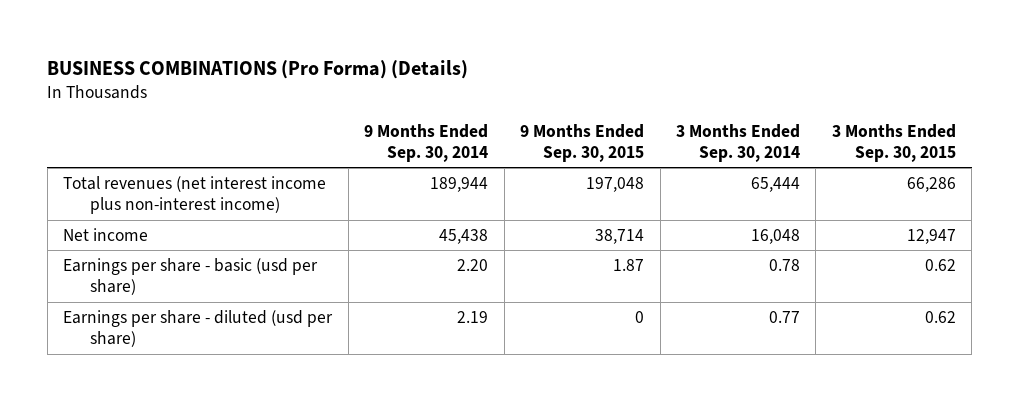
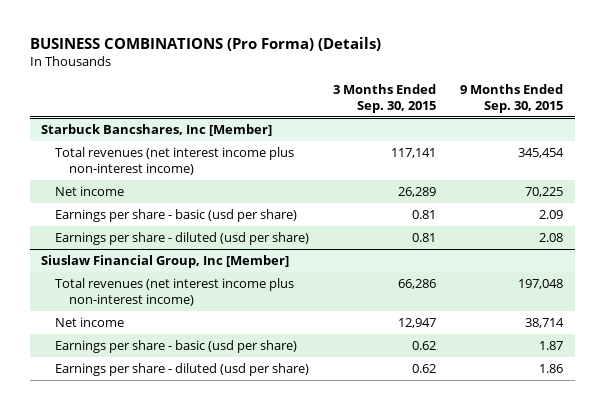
[364,123,489,163] 9 Months Ended Sep. 30, 2014 -> none
[676,123,801,163] 3 Months Ended Sep. 30, 2014 -> none
none -> [41,123,273,136] Starbuck Bancshares, Inc [Member]
none -> [55,146,295,175] Total revenues (net interest income plus non-interest income)
none -> [55,185,125,196] Net income
none -> [55,208,298,222] Earnings per share - basic (usd per share)
none -> [55,231,310,245] Earnings per share - diluted (usd per share)
none -> [41,254,290,268] Siuslaw Financial Group, Inc [Member]
[635,310,645,323] 0 -> [538,363,563,373] 1.86

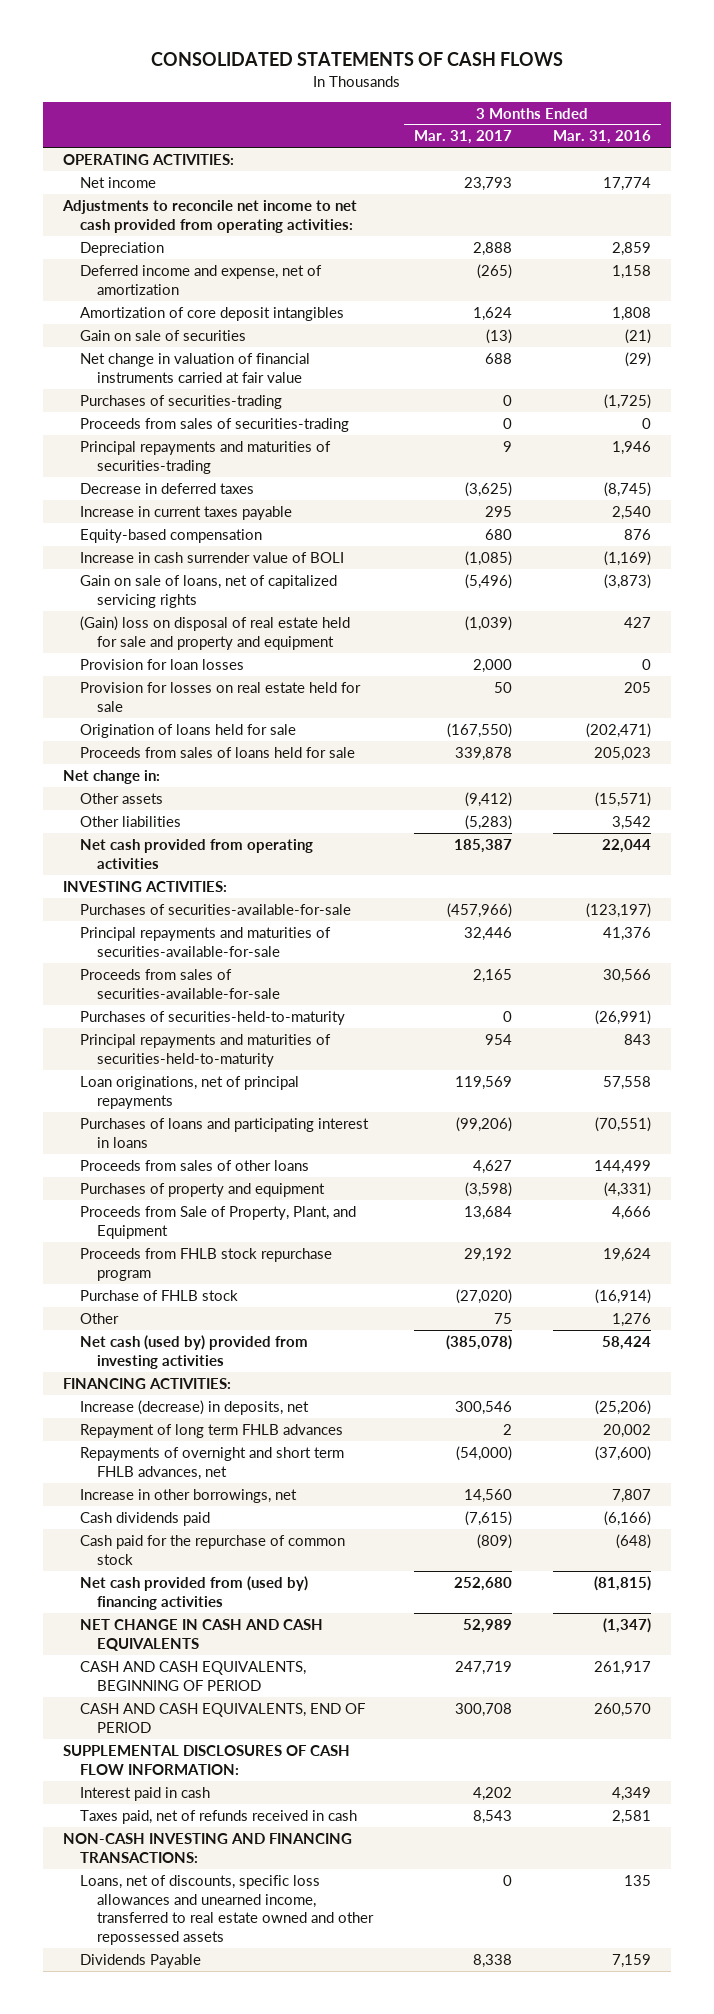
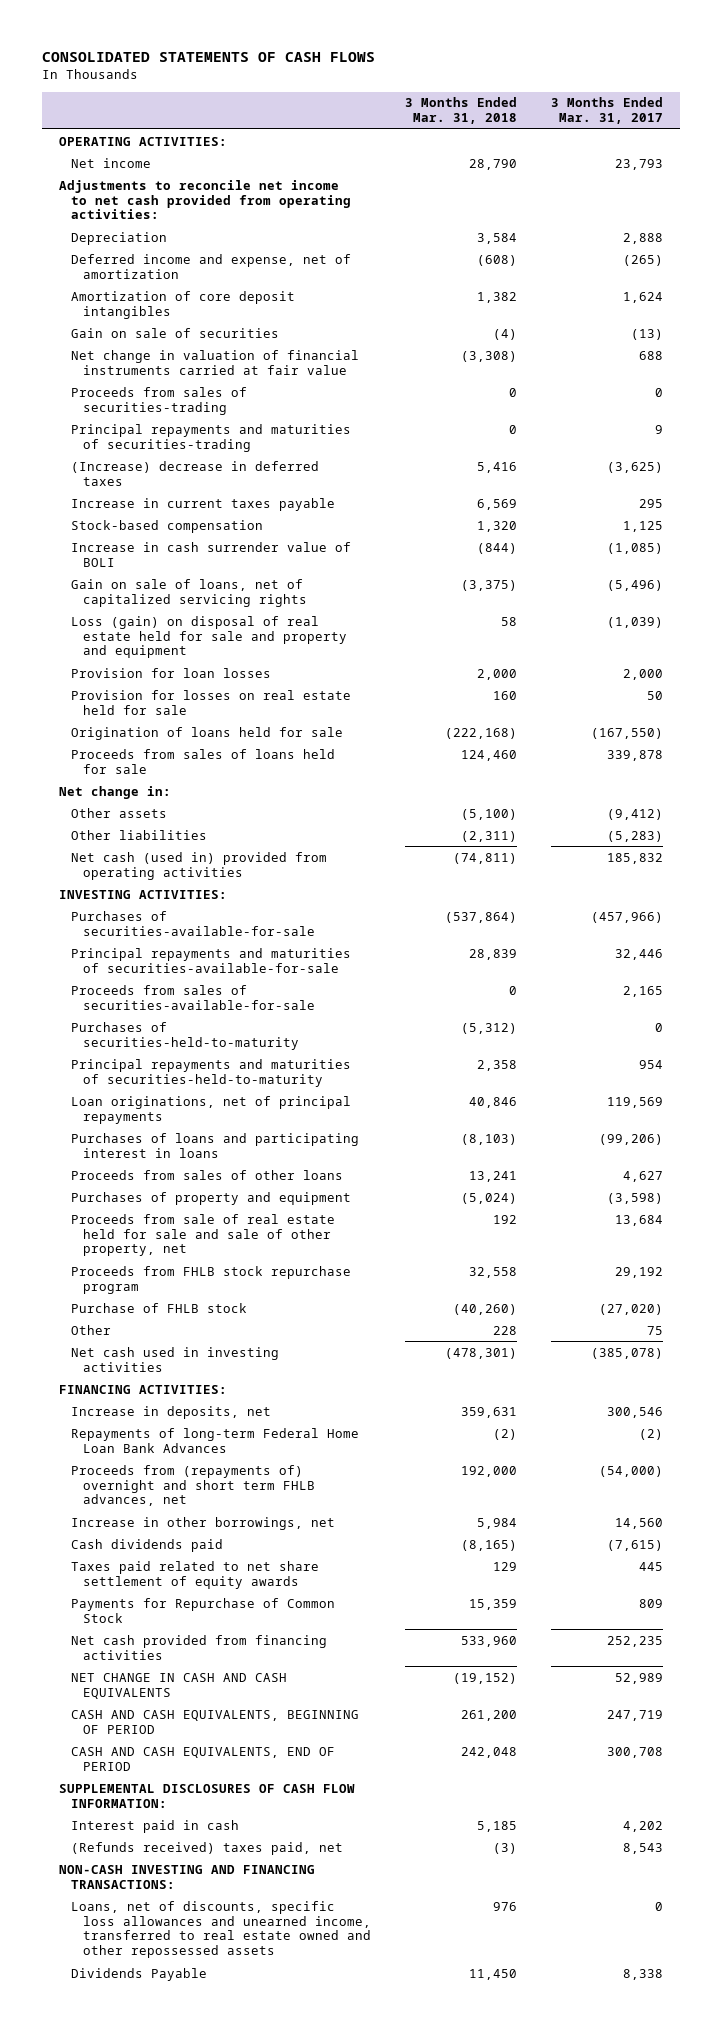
[552,130,651,145] Mar. 31, 2016 -> none
none -> [404,97,517,125] 3 Months Ended Mar. 31, 2018
[79,394,282,409] Purchases of securities-trading -> none
[79,482,254,494] Decrease in deferred taxes -> [71,460,320,486] (Increase) decrease in deferred taxes
[79,528,262,543] Equity-based compensation -> [71,519,264,533] Stock-based compensation
[484,528,512,540] 680 -> [622,520,663,532] 1,125
[79,615,350,650] (Gain) loss on disposal of real estate held for sale and property and equipment -> [71,615,348,659] Loss (gain) on disposal of real estate held for sale and property and equipment
[79,838,313,869] Net cash provided from operating activities -> [71,851,328,880] Net cash (used in) provided from operating activities
[453,838,512,853] 185,387 -> [606,852,663,864] 185,832
[79,1205,356,1239] Proceeds from Sale of Property, Plant, and Equipment -> [71,1213,336,1257] Proceeds from sale of real estate held for sale and sale of other property, net
[79,1334,308,1369] Net cash (used by) provided from investing activities -> [71,1346,280,1372] Net cash used in investing activities
[79,1399,309,1415] Increase (decrease) in deposits, net -> [71,1405,272,1419] Increase in deposits, net
[79,1423,343,1438] Repayment of long term FHLB advances -> [71,1427,360,1453] Repayments of long-term Federal Home Loan Bank Advances
[502,1423,512,1435] 2 -> [638,1428,663,1440] (2)
[79,1446,344,1480] Repayments of overnight and short term FHLB advances, net -> [71,1464,316,1507] Proceeds from (repayments of) overnight and short term FHLB advances, net
none -> [71,1560,320,1589] Taxes paid related to net share settlement of equity awards
[79,1534,345,1565] Cash paid for the repurchase of common stock -> [71,1597,336,1623] Payments for Repurchase of Common Stock
[476,1533,512,1549] (809) -> [638,1598,663,1608] 809
[79,1575,308,1610] Net cash provided from (used by) financing activities -> [71,1634,328,1660] Net cash provided from financing activities
[453,1576,512,1591] 252,680 -> [606,1635,663,1647] 252,235
[79,1809,357,1824] Taxes paid, net of refunds received in cash -> [71,1841,344,1855] (Refunds received) taxes paid, net

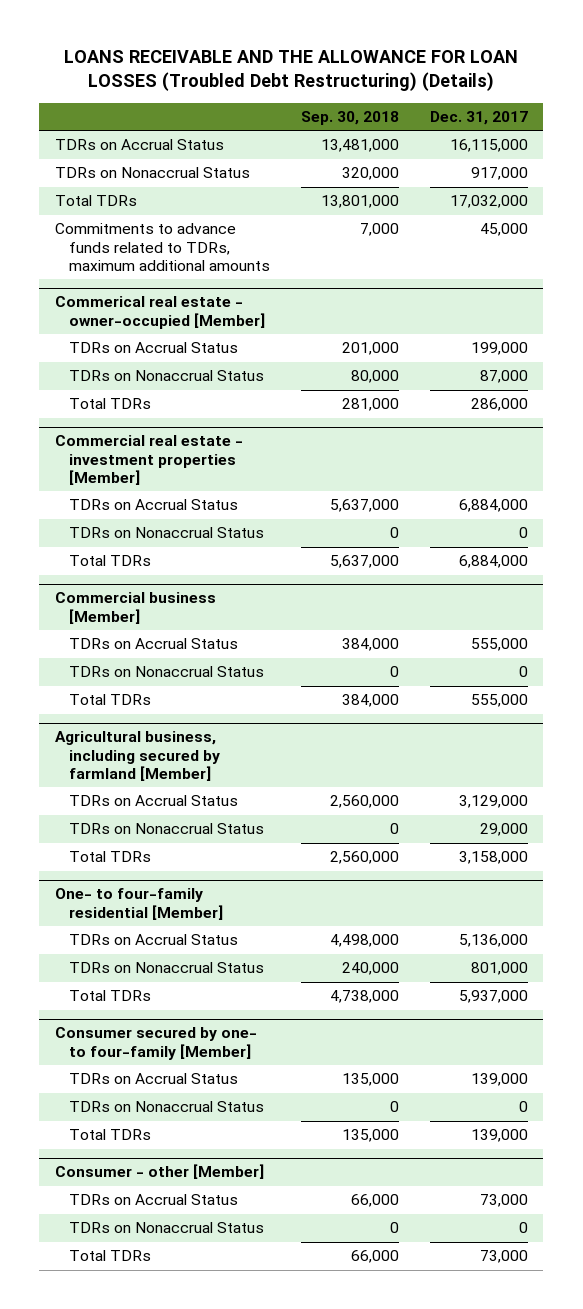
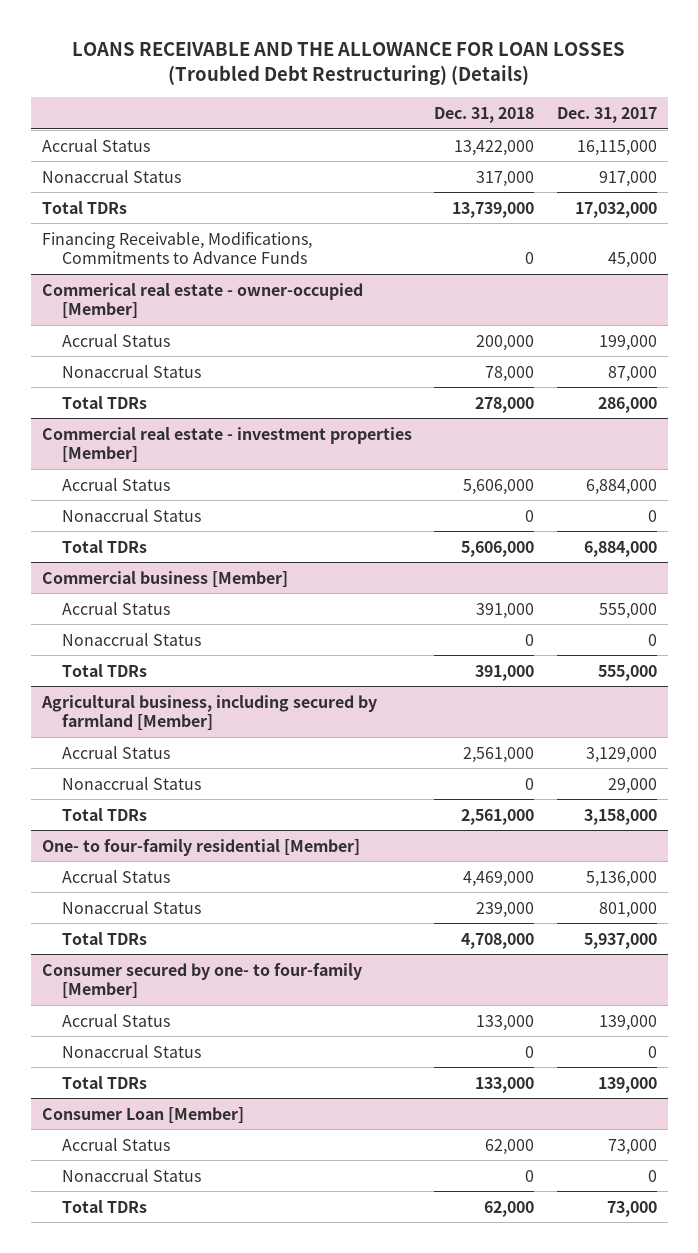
[300,111,399,126] Sep. 30, 2018 -> none
none -> [434,106,535,123] Dec. 31, 2018
[54,139,224,151] TDRs on Accrual Status -> [41,138,150,152] Accrual Status
[54,167,250,179] TDRs on Nonaccrual Status -> [41,169,181,183] Nonaccrual Status
[54,223,270,271] Commitments to advance funds related to TDRs, maximum additional amounts -> [41,230,312,265] Financing Receivable, Modifications, Commitments to Advance Funds
[68,342,238,354] TDRs on Accrual Status -> [61,333,170,347] Accrual Status
[68,370,264,382] TDRs on Nonaccrual Status -> [61,364,201,378] Nonaccrual Status
[68,499,238,511] TDRs on Accrual Status -> [61,477,170,491] Accrual Status
[68,527,264,539] TDRs on Nonaccrual Status -> [61,508,201,522] Nonaccrual Status
[68,638,238,650] TDRs on Accrual Status -> [61,601,170,615] Accrual Status
[68,666,264,678] TDRs on Nonaccrual Status -> [61,632,201,646] Nonaccrual Status
[68,795,238,807] TDRs on Accrual Status -> [61,745,170,759] Accrual Status
[68,823,264,835] TDRs on Nonaccrual Status -> [61,776,201,790] Nonaccrual Status
[68,934,238,946] TDRs on Accrual Status -> [61,869,170,883] Accrual Status
[68,962,264,974] TDRs on Nonaccrual Status -> [61,900,201,914] Nonaccrual Status
[68,1073,238,1085] TDRs on Accrual Status -> [61,1013,170,1027] Accrual Status
[68,1101,264,1113] TDRs on Nonaccrual Status -> [61,1044,201,1058] Nonaccrual Status
[54,1164,264,1180] Consumer - other [Member] -> [41,1106,244,1123] Consumer Loan [Member]
[68,1194,238,1206] TDRs on Accrual Status -> [61,1137,170,1151] Accrual Status
[68,1222,264,1234] TDRs on Nonaccrual Status -> [61,1168,201,1182] Nonaccrual Status

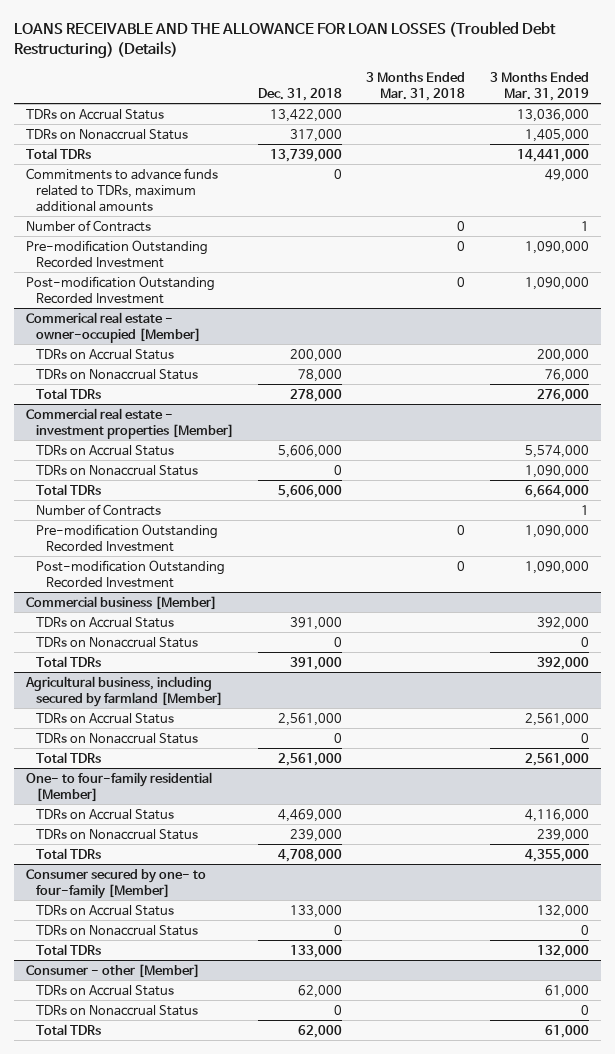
[556,106,657,123] Dec. 31, 2017 -> none
none -> [366,71,466,102] 3 Months Ended Mar. 31, 2018
none -> [489,71,589,102] 3 Months Ended Mar. 31, 2019
[41,138,150,152] Accrual Status -> [26,108,165,120] TDRs on Accrual Status
[41,169,181,183] Nonaccrual Status -> [26,128,189,140] TDRs on Nonaccrual Status
[41,230,312,265] Financing Receivable, Modifications, Commitments to Advance Funds -> [26,167,219,213] Commitments to advance funds related to TDRs, maximum additional amounts
none -> [26,219,152,232] Number of Contracts
none -> [26,239,209,268] Pre-modification Outstanding Recorded Investment
none -> [26,275,216,304] Post-modification Outstanding Recorded Investment
[61,333,170,347] Accrual Status -> [35,348,174,360] TDRs on Accrual Status
[61,364,201,378] Nonaccrual Status -> [35,368,198,380] TDRs on Nonaccrual Status
[61,477,170,491] Accrual Status -> [35,444,174,456] TDRs on Accrual Status
[61,508,201,522] Nonaccrual Status -> [35,464,198,476] TDRs on Nonaccrual Status
none -> [35,503,161,516] Number of Contracts
none -> [35,523,218,552] Pre-modification Outstanding Recorded Investment
none -> [35,559,225,588] Post-modification Outstanding Recorded Investment
[61,601,170,615] Accrual Status -> [35,616,174,628] TDRs on Accrual Status
[61,632,201,646] Nonaccrual Status -> [35,636,198,648] TDRs on Nonaccrual Status
[61,745,170,759] Accrual Status -> [35,712,174,724] TDRs on Accrual Status
[61,776,201,790] Nonaccrual Status -> [35,732,198,744] TDRs on Nonaccrual Status
[61,869,170,883] Accrual Status -> [35,808,174,820] TDRs on Accrual Status
[61,900,201,914] Nonaccrual Status -> [35,828,198,840] TDRs on Nonaccrual Status
[61,1013,170,1027] Accrual Status -> [35,904,174,916] TDRs on Accrual Status
[61,1044,201,1058] Nonaccrual Status -> [35,924,198,936] TDRs on Nonaccrual Status
[41,1106,244,1123] Consumer Loan [Member] -> [26,963,201,978] Consumer - other [Member]
[61,1137,170,1151] Accrual Status -> [35,984,174,996] TDRs on Accrual Status
[61,1168,201,1182] Nonaccrual Status -> [35,1004,198,1016] TDRs on Nonaccrual Status

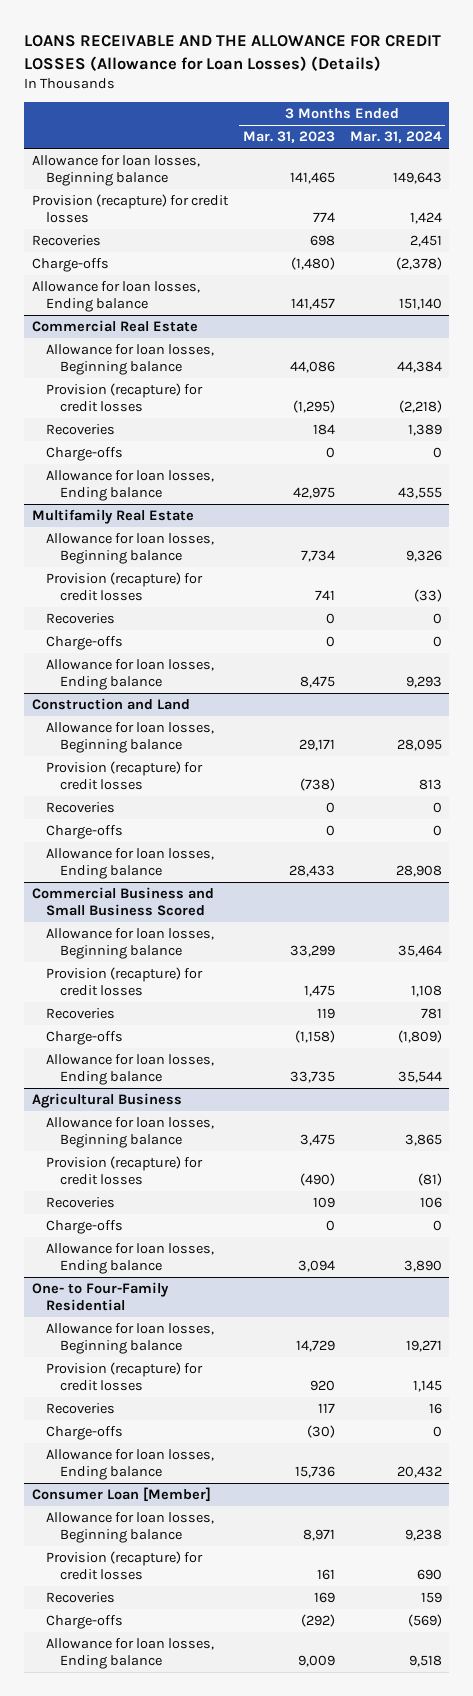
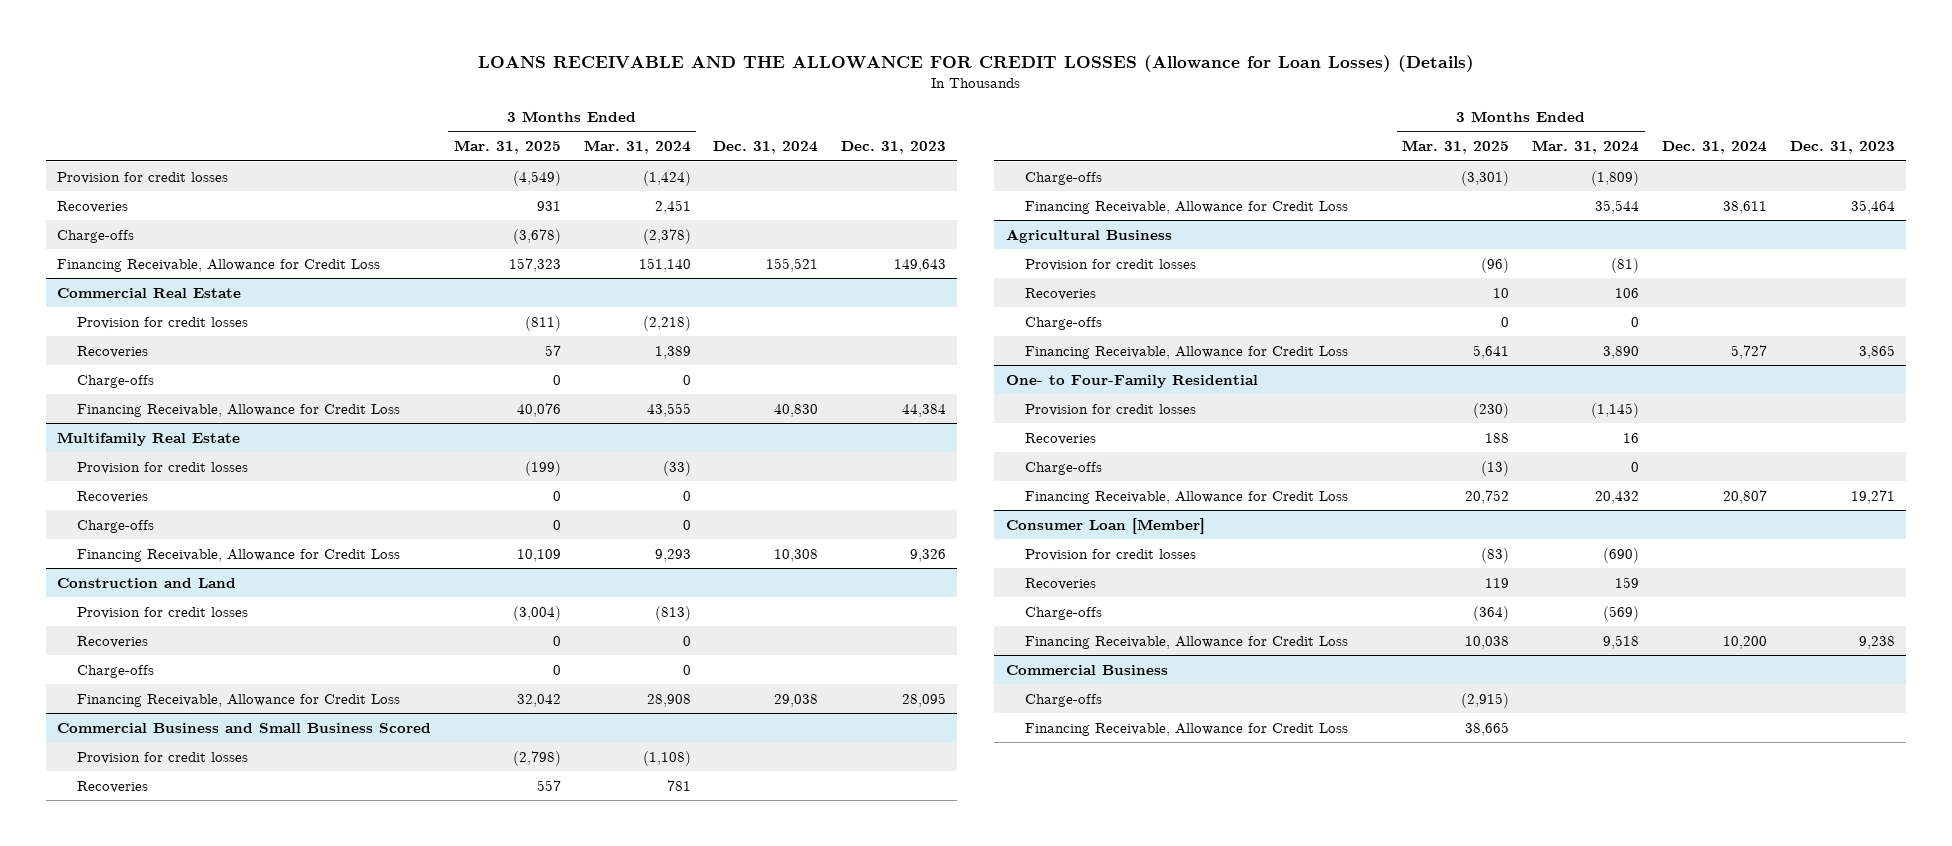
[242,131,335,144] Mar. 31, 2023 -> none
none -> [453,140,561,155] Mar. 31, 2025
none -> [713,141,819,155] Dec. 31, 2024
none -> [841,141,947,155] Dec. 31, 2023
[31,155,200,187] Allowance for loan losses, Beginning balance -> none
[31,194,229,224] Provision (recapture) for credit losses -> [56,171,228,184] Provision for credit losses
[409,212,442,225] 1,424 -> [642,170,691,186] (1,424)
[31,281,200,313] Allowance for loan losses, Ending balance -> [56,258,380,272] Financing Receivable, Allowance for Credit Loss
[45,344,214,376] Allowance for loan losses, Beginning balance -> none
[45,383,203,413] Provision (recapture) for credit losses -> [76,316,248,329] Provision for credit losses
[45,470,214,502] Allowance for loan losses, Ending balance -> [76,403,400,417] Financing Receivable, Allowance for Credit Loss
[45,533,214,565] Allowance for loan losses, Beginning balance -> none
[45,572,203,602] Provision (recapture) for credit losses -> [76,461,248,474] Provision for credit losses
[45,659,214,691] Allowance for loan losses, Ending balance -> [76,548,400,562] Financing Receivable, Allowance for Credit Loss
[45,722,214,754] Allowance for loan losses, Beginning balance -> none
[45,761,203,791] Provision (recapture) for credit losses -> [76,606,248,619] Provision for credit losses
[418,779,442,791] 813 -> [654,605,691,621] (813)
[45,848,214,880] Allowance for loan losses, Ending balance -> [76,693,400,707] Financing Receivable, Allowance for Credit Loss
[45,928,214,960] Allowance for loan losses, Beginning balance -> none
[45,967,203,997] Provision (recapture) for credit losses -> [76,751,248,764] Provision for credit losses
[410,985,442,998] 1,108 -> [642,750,691,766] (1,108)
[45,1054,214,1086] Allowance for loan losses, Ending balance -> [1025,200,1349,214] Financing Receivable, Allowance for Credit Loss
[45,1117,214,1149] Allowance for loan losses, Beginning balance -> none
[45,1156,203,1186] Provision (recapture) for credit losses -> [1025,258,1197,271] Provision for credit losses
[45,1243,214,1275] Allowance for loan losses, Ending balance -> [1025,345,1349,359] Financing Receivable, Allowance for Credit Loss
[45,1323,214,1355] Allowance for loan losses, Beginning balance -> none
[45,1362,203,1392] Provision (recapture) for credit losses -> [1025,403,1197,416] Provision for credit losses
[412,1380,442,1393] 1,145 -> [1591,402,1640,418] (1,145)
[45,1449,214,1481] Allowance for loan losses, Ending balance -> [1025,490,1349,504] Financing Receivable, Allowance for Credit Loss
[45,1512,214,1544] Allowance for loan losses, Beginning balance -> none
[45,1551,203,1581] Provision (recapture) for credit losses -> [1025,548,1197,561] Provision for credit losses
[416,1569,442,1581] 690 -> [1603,547,1640,563] (690)
[45,1638,214,1670] Allowance for loan losses, Ending balance -> [1025,635,1349,649] Financing Receivable, Allowance for Credit Loss
none -> [1005,664,1168,675] Commercial Business
none -> [1025,693,1103,707] Charge-offs
none -> [1025,722,1349,736] Financing Receivable, Allowance for Credit Loss

